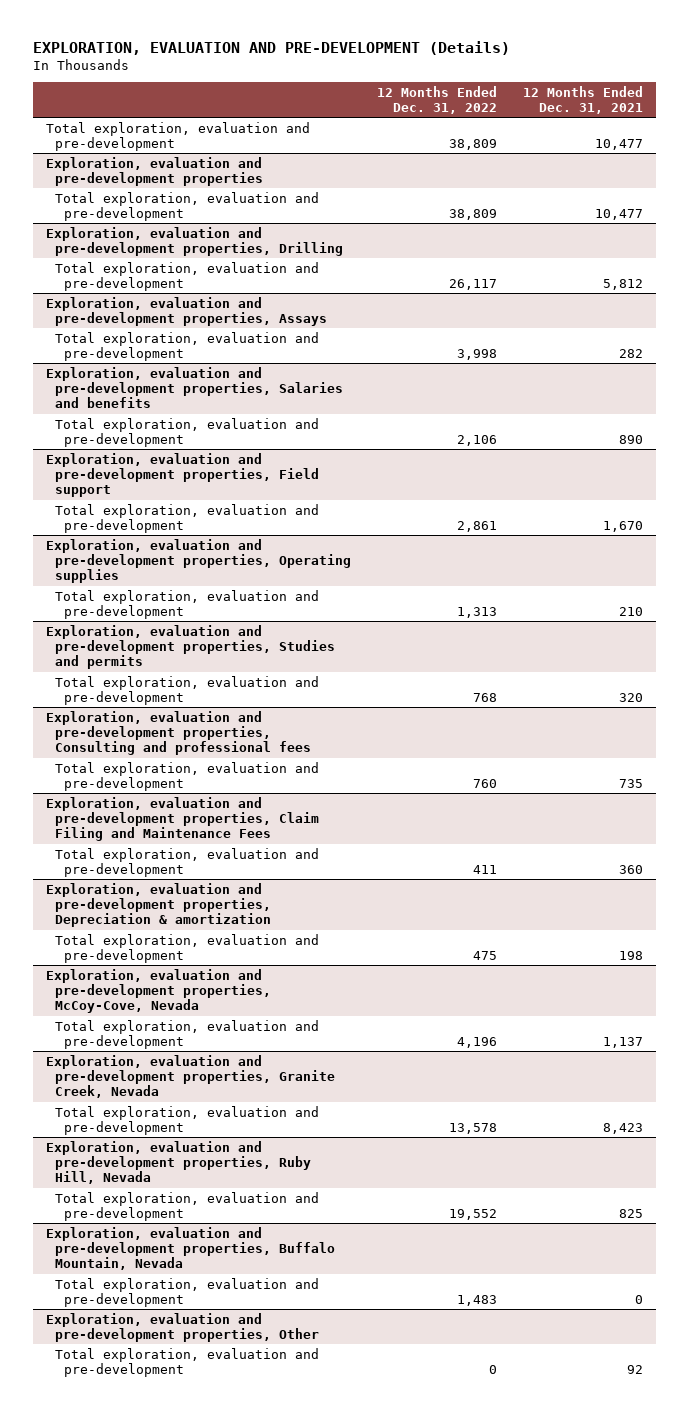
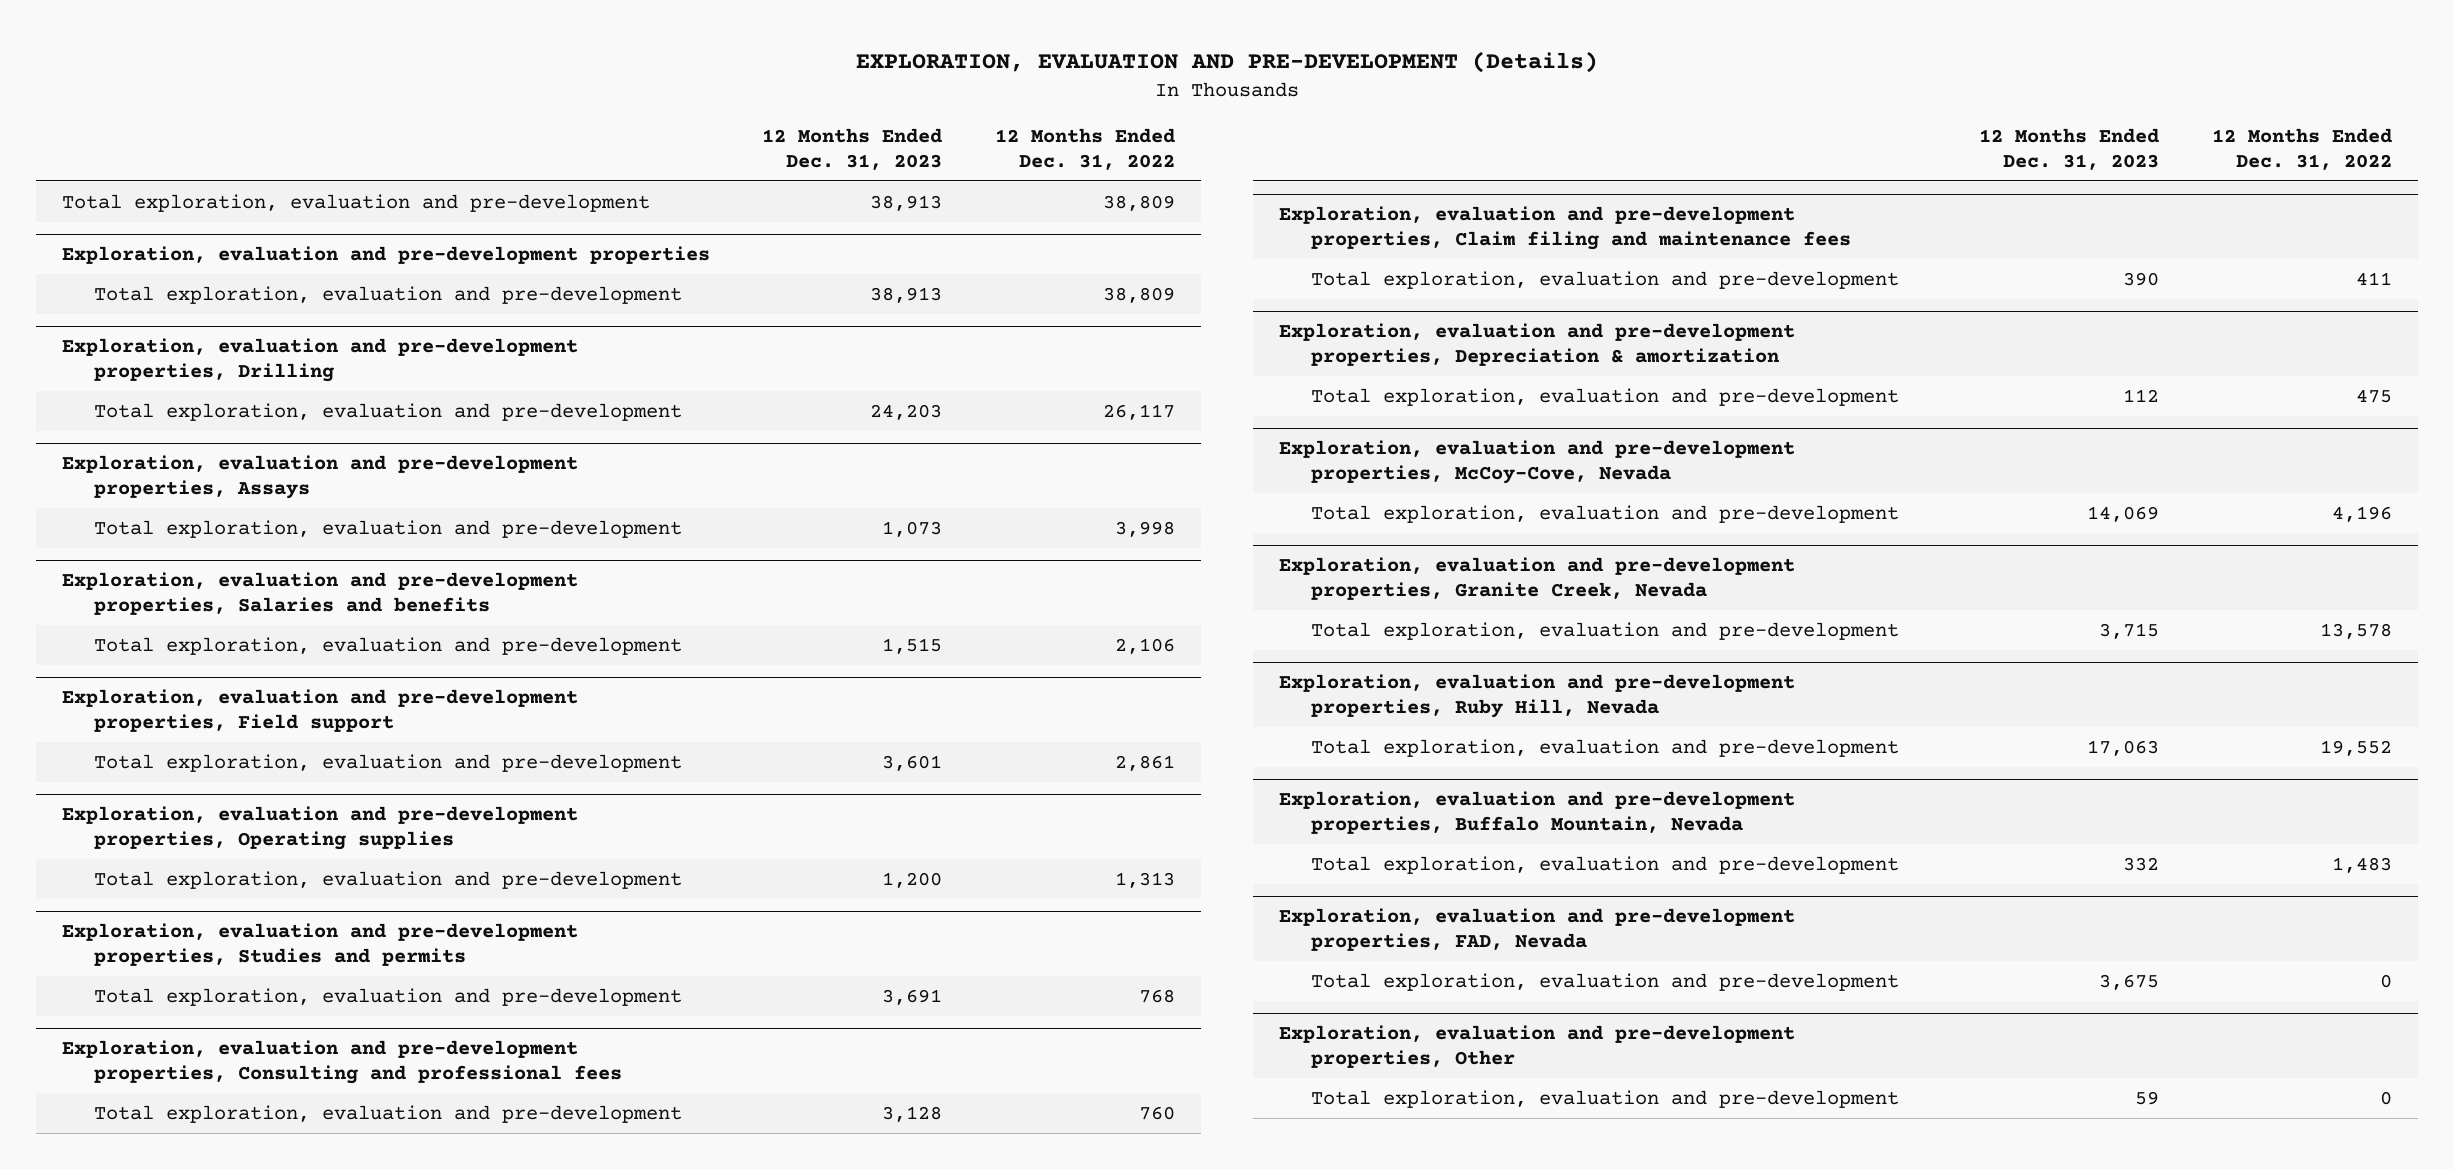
[523,85,644,114] 12 Months Ended Dec. 31, 2021 -> none
none -> [762,128,943,170] 12 Months Ended Dec. 31, 2023
[46,796,320,842] Exploration, evaluation and pre-development properties, Claim Filing and Maintenance Fees -> [1278,206,1851,251] Exploration, evaluation and pre-development properties, Claim filing and maintenance fees
none -> [1278,908,1795,952] Exploration, evaluation and pre-development properties, FAD, Nevada
none -> [1310,972,1899,991] Total exploration, evaluation and pre-development

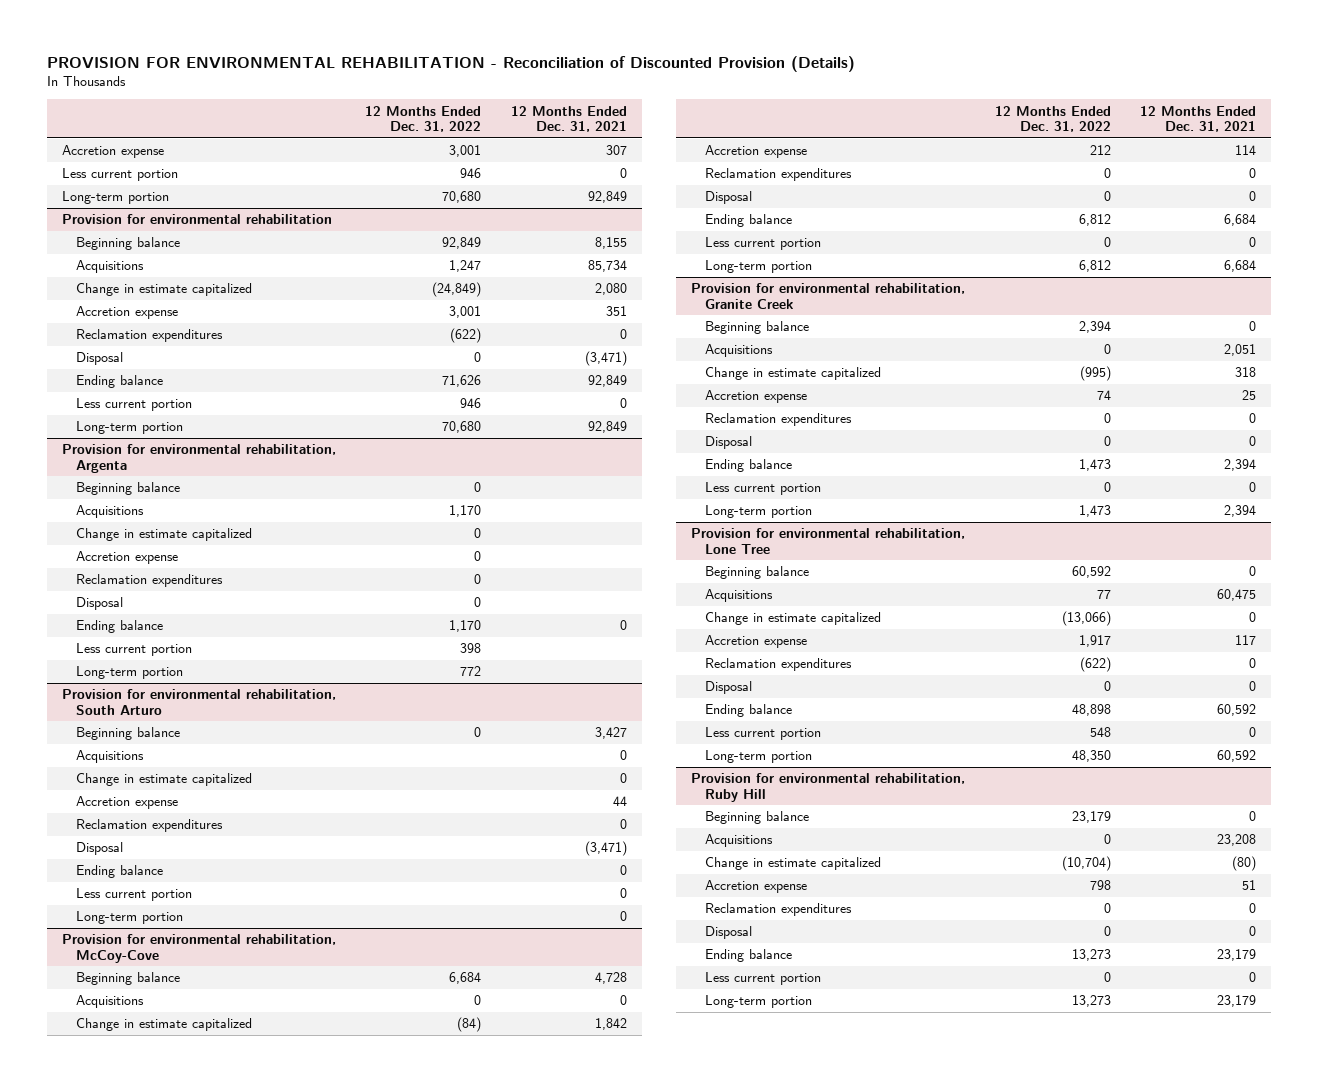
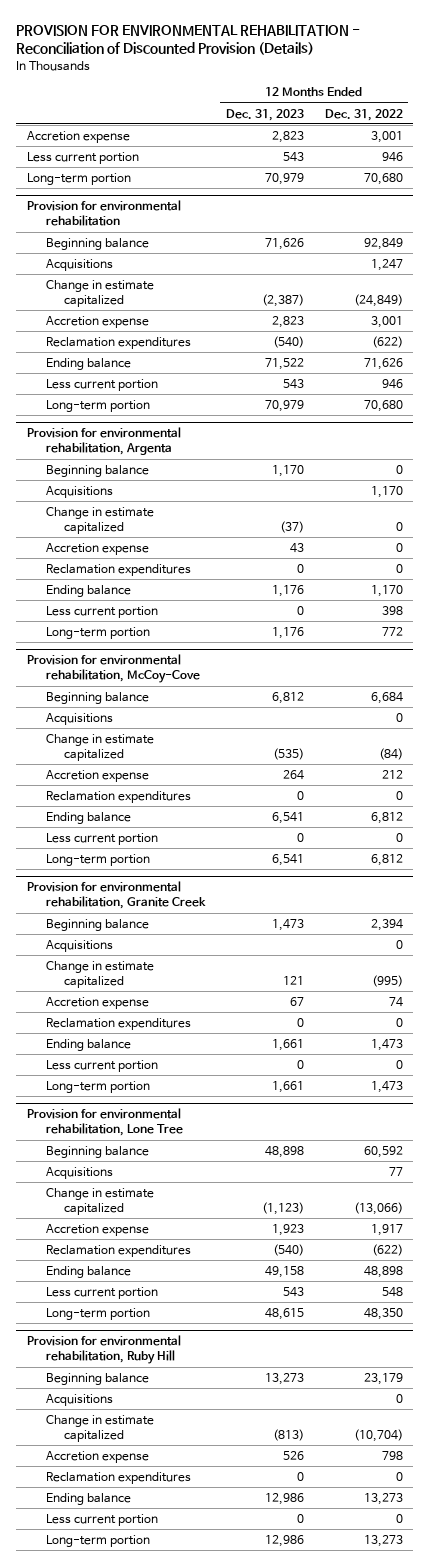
[511,105,628,133] 12 Months Ended Dec. 31, 2021 -> none
none -> [225,108,304,121] Dec. 31, 2023
[76,352,124,366] Disposal -> none
[76,597,124,611] Disposal -> none
[61,689,336,715] Provision for environmental rehabilitation, South Arturo -> none
[76,727,181,741] Beginning balance -> none
[76,750,145,764] Acquisitions -> none
[76,773,253,787] Change in estimate capitalized -> none
[76,796,179,810] Accretion expense -> none
[76,819,224,833] Reclamation expenditures -> none
[76,842,124,856] Disposal -> none
[76,865,164,879] Ending balance -> none
[76,888,193,902] Less current portion -> none
[76,911,184,925] Long-term portion -> none
[705,191,753,205] Disposal -> none
[705,436,753,450] Disposal -> none
[705,681,753,695] Disposal -> none
[705,926,753,940] Disposal -> none

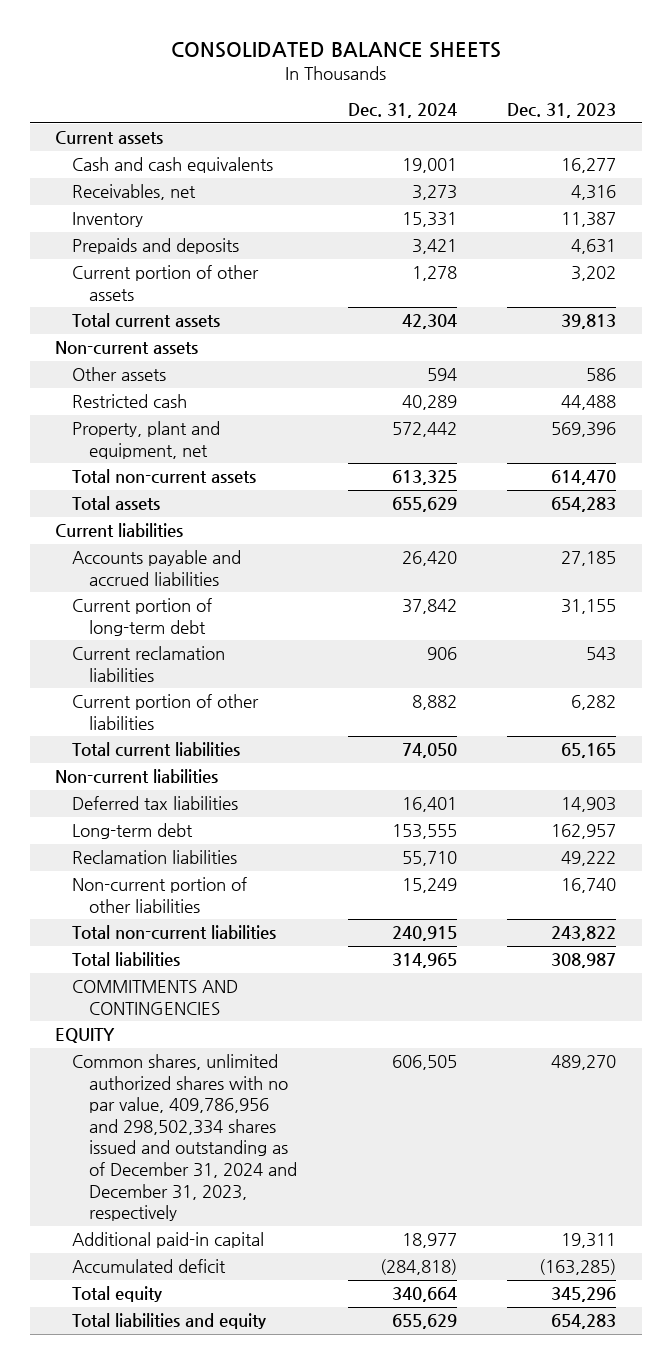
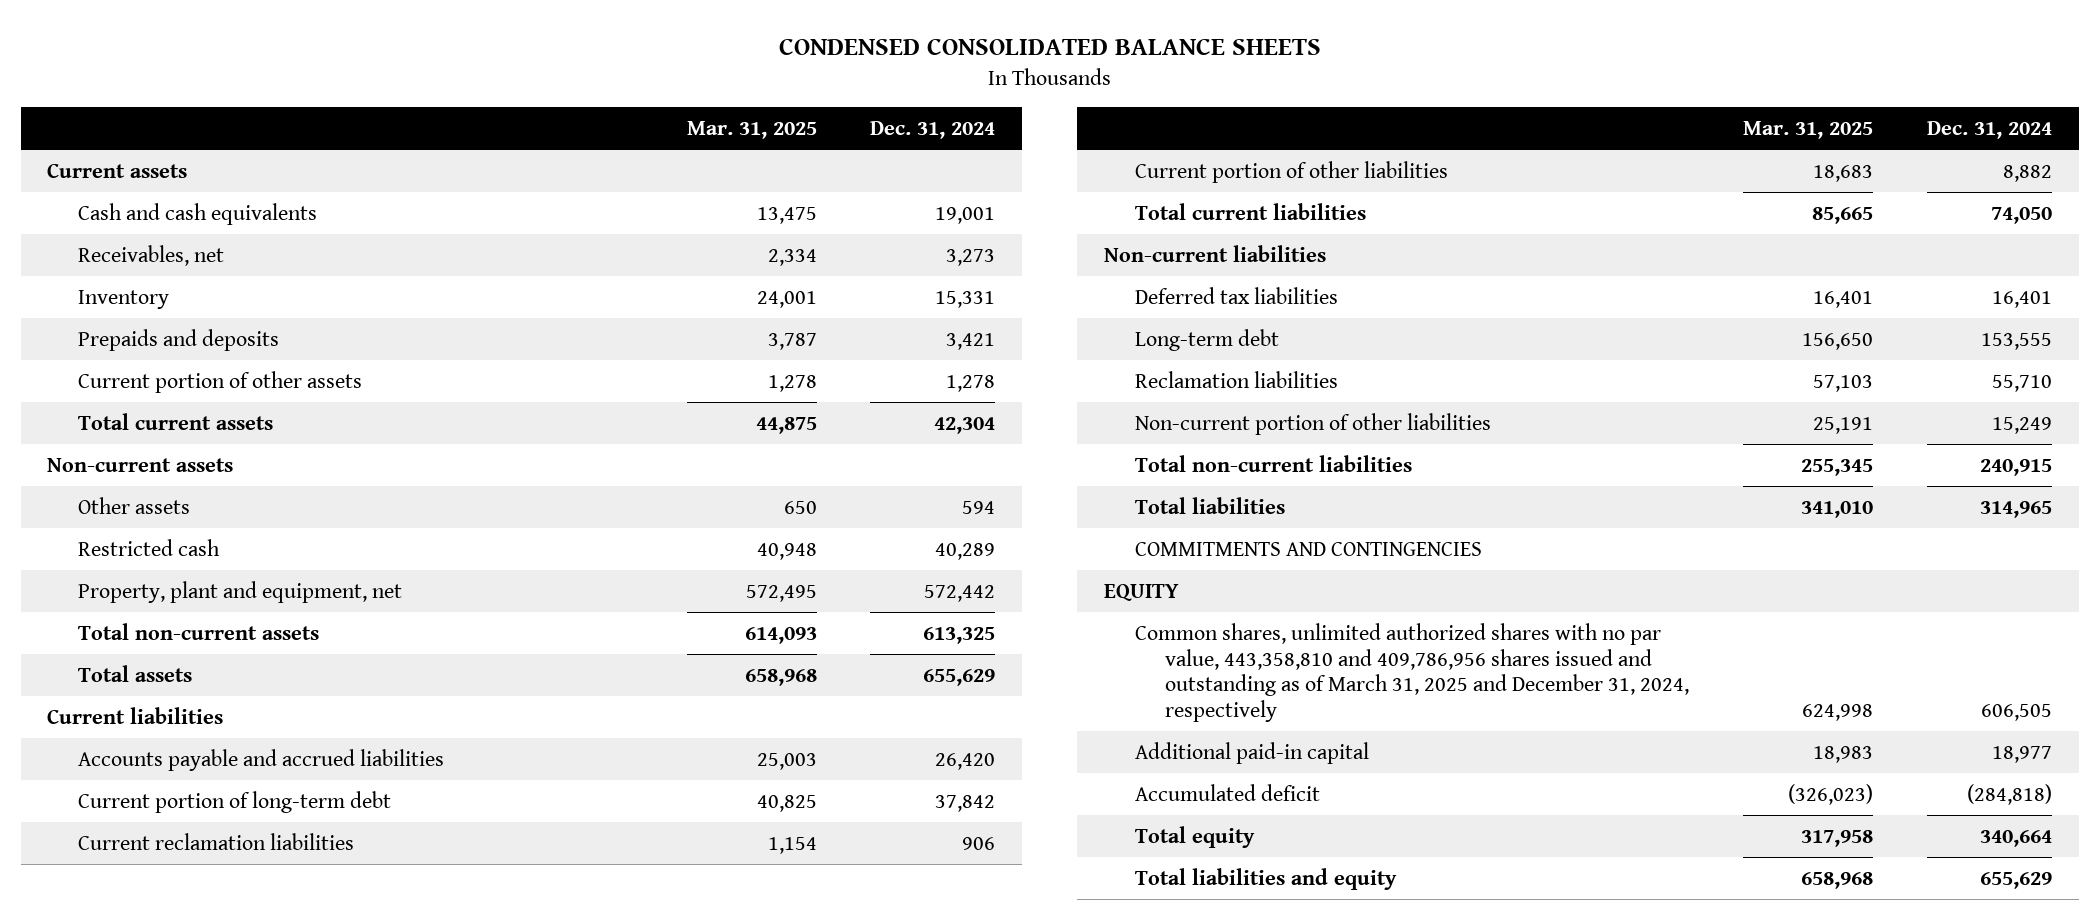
[170,42,501,59] CONSOLIDATED BALANCE SHEETS -> [778,37,1321,55] CONDENSED CONSOLIDATED BALANCE SHEETS
[507,103,617,119] Dec. 31, 2023 -> none
none -> [686,120,817,139] Mar. 31, 2025
[72,1054,298,1222] Common shares, unlimited authorized shares with no par value, 409,786,956 and 298,502,334 shares issued and outstanding as of December 31, 2024 and December 31, 2023, respectively -> [1134,622,1690,722] Common shares, unlimited authorized shares with no par value, 443,358,810 and 409,786,956 shares issued and outstanding as of March 31, 2025 and December 31, 2024, respectively

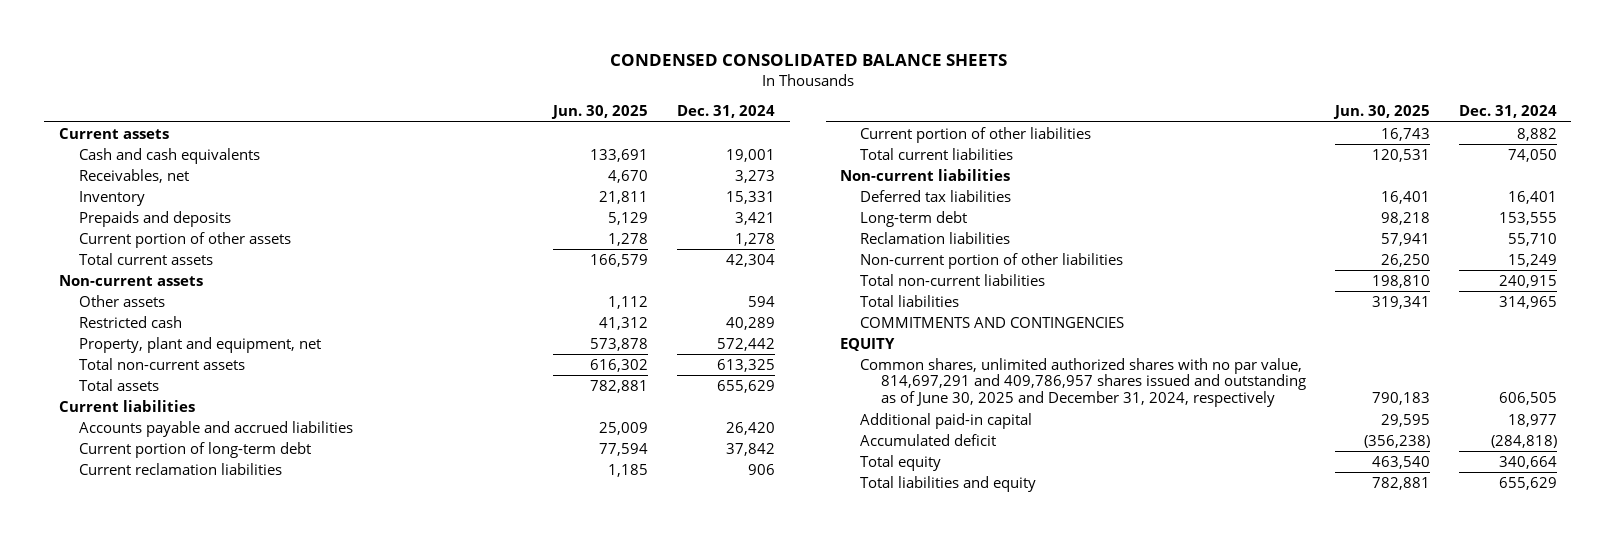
[686,120,817,139] Mar. 31, 2025 -> none
none -> [551,105,649,120] Jun. 30, 2025
[1134,622,1690,722] Common shares, unlimited authorized shares with no par value, 443,358,810 and 409,786,956 shares issued and outstanding as of March 31, 2025 and December 31, 2024, respectively -> [860,357,1306,408] Common shares, unlimited authorized shares with no par value, 814,697,291 and 409,786,957 shares issued and outstanding as of June 30, 2025 and December 31, 2024, respectively

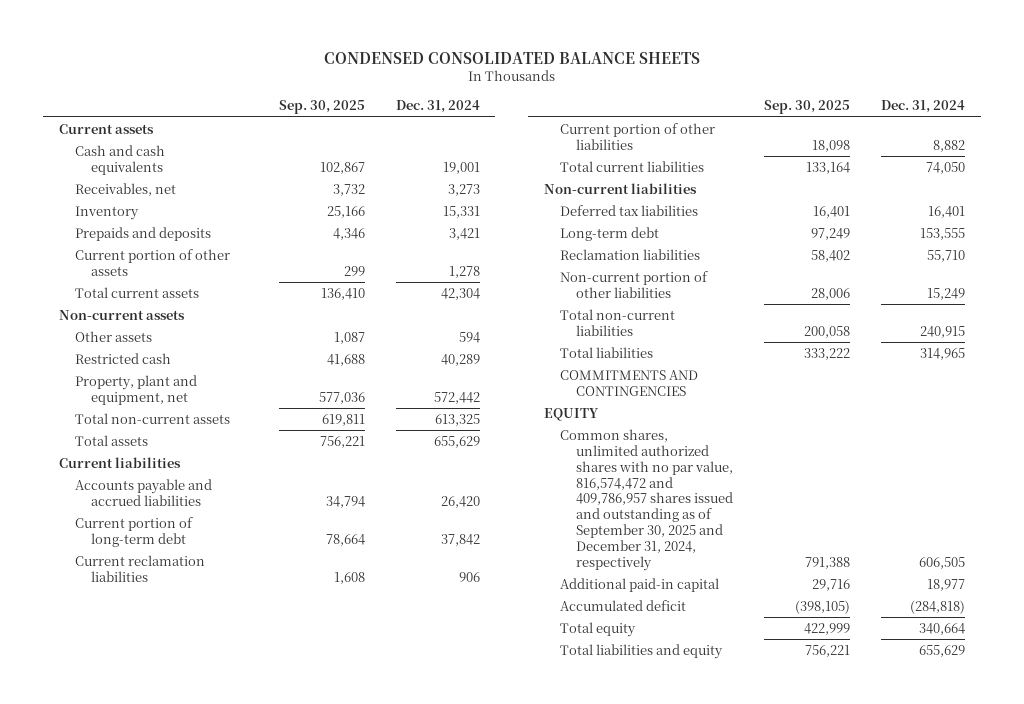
[551,105,649,120] Jun. 30, 2025 -> none
none -> [279,100,366,115] Sep. 30, 2025
[860,357,1306,408] Common shares, unlimited authorized shares with no par value, 814,697,291 and 409,786,957 shares issued and outstanding as of June 30, 2025 and December 31, 2024, respectively -> [560,428,734,572] Common shares, unlimited authorized shares with no par value, 816,574,472 and 409,786,957 shares issued and outstanding as of September 30, 2025 and December 31, 2024, respectively

